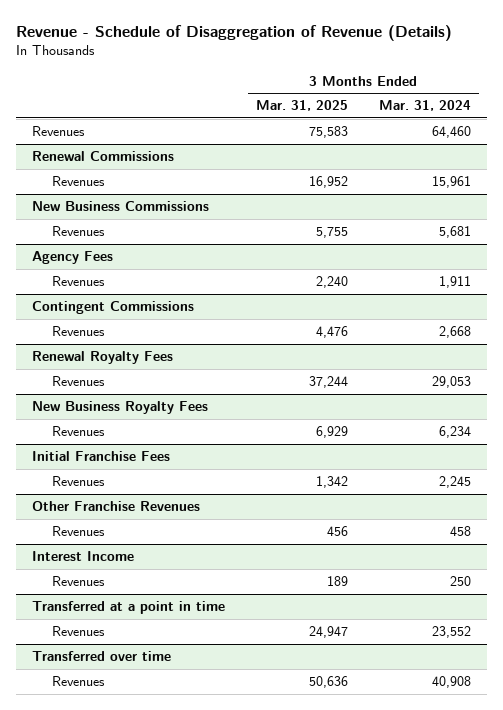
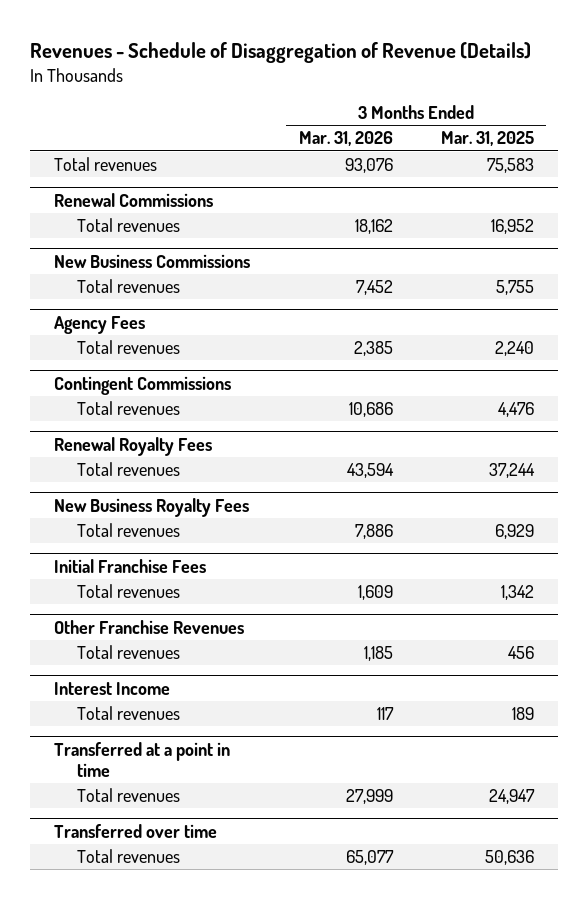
[16,25,453,42] Revenue - Schedule of Disaggregation of Revenue (Details) -> [30,41,532,63] Revenues - Schedule of Disaggregation of Revenue (Details)
[378,100,471,112] Mar. 31, 2024 -> none
none -> [298,131,393,147] Mar. 31, 2026
[31,125,85,136] Revenues -> [54,157,158,172] Total revenues
[51,175,105,186] Revenues -> [76,218,180,233] Total revenues
[51,225,105,236] Revenues -> [76,279,180,294] Total revenues
[51,275,105,286] Revenues -> [76,340,180,355] Total revenues
[51,325,105,336] Revenues -> [76,401,180,416] Total revenues
[51,375,105,386] Revenues -> [76,462,180,477] Total revenues
[51,425,105,436] Revenues -> [76,523,180,538] Total revenues
[51,475,105,486] Revenues -> [76,584,180,599] Total revenues
[51,525,105,536] Revenues -> [76,645,180,660] Total revenues
[51,575,105,586] Revenues -> [76,706,180,721] Total revenues
[51,625,105,636] Revenues -> [76,788,180,803] Total revenues
[51,675,105,686] Revenues -> [76,849,180,864] Total revenues

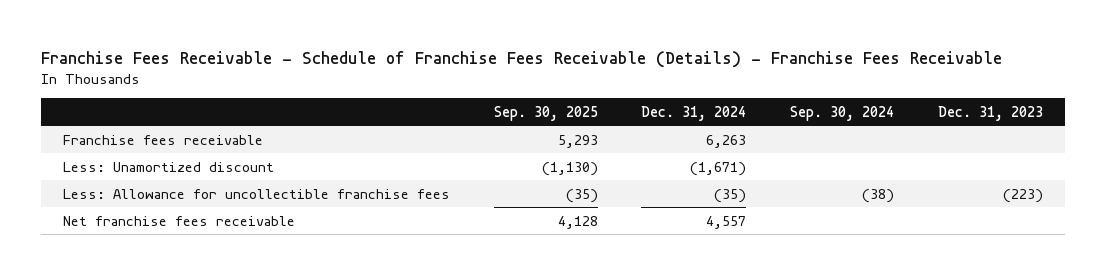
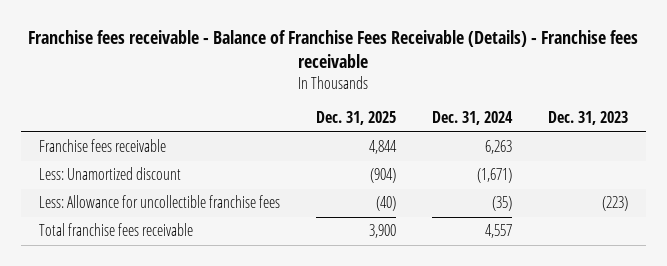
[41,50,1003,68] Franchise Fees Receivable - Schedule of Franchise Fees Receivable (Details) - Franchise Fees Receivable -> [28,30,639,69] Franchise fees receivable - Balance of Franchise Fees Receivable (Details) - Franchise fees receivable
[493,105,598,121] Sep. 30, 2025 -> none
[790,105,895,121] Sep. 30, 2024 -> none
none -> [315,111,396,126] Dec. 31, 2025
[63,215,296,226] Net franchise fees receivable -> [38,223,193,237] Total franchise fees receivable

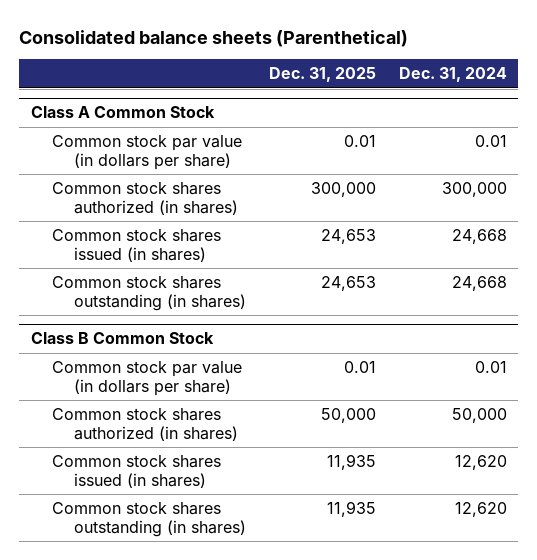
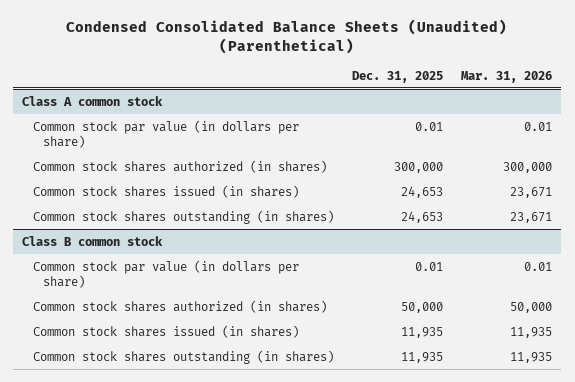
[19,29,409,47] Consolidated balance sheets (Parenthetical) -> [66,19,508,54] Condensed Consolidated Balance Sheets (Unaudited) (Parenthetical)
[398,67,507,83] Dec. 31, 2024 -> none
none -> [461,70,553,83] Mar. 31, 2026
[30,106,215,119] Class A Common Stock -> [22,95,164,106] Class A common stock
[30,332,214,345] Class B Common Stock -> [22,235,164,246] Class B common stock

